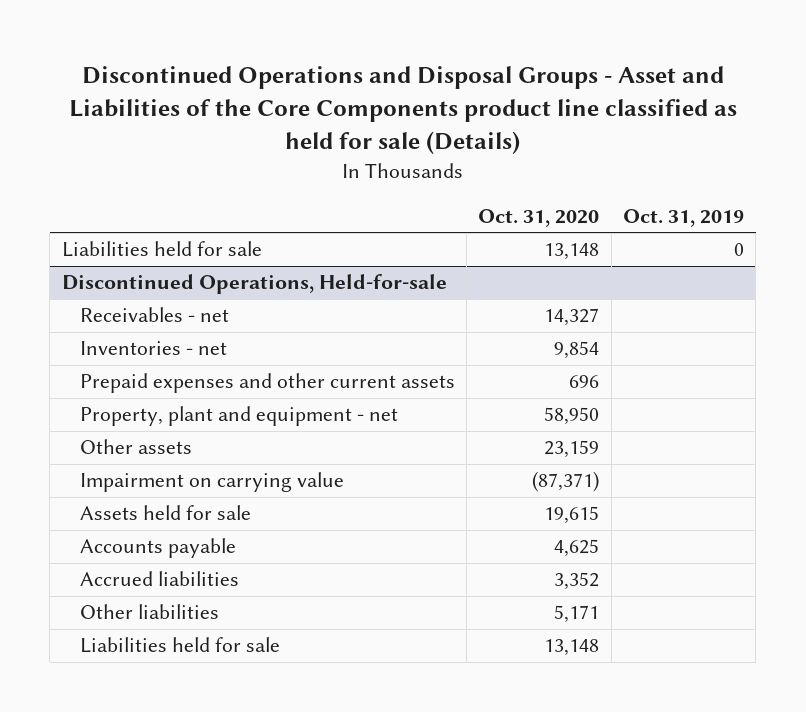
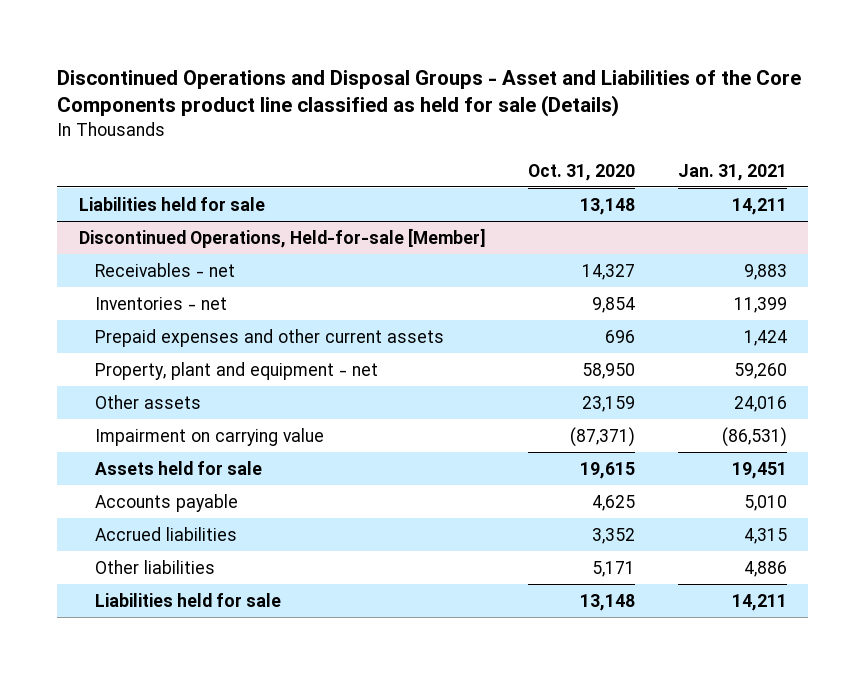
[623,208,745,227] Oct. 31, 2019 -> none
none -> [677,163,787,181] Jan. 31, 2021
[61,274,447,295] Discontinued Operations, Held-for-sale -> [78,227,486,248] Discontinued Operations, Held-for-sale [Member]

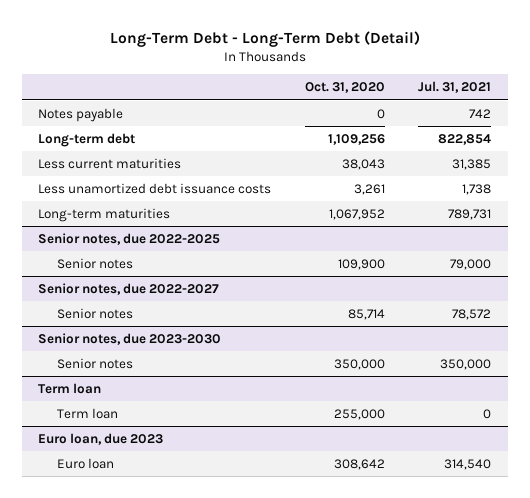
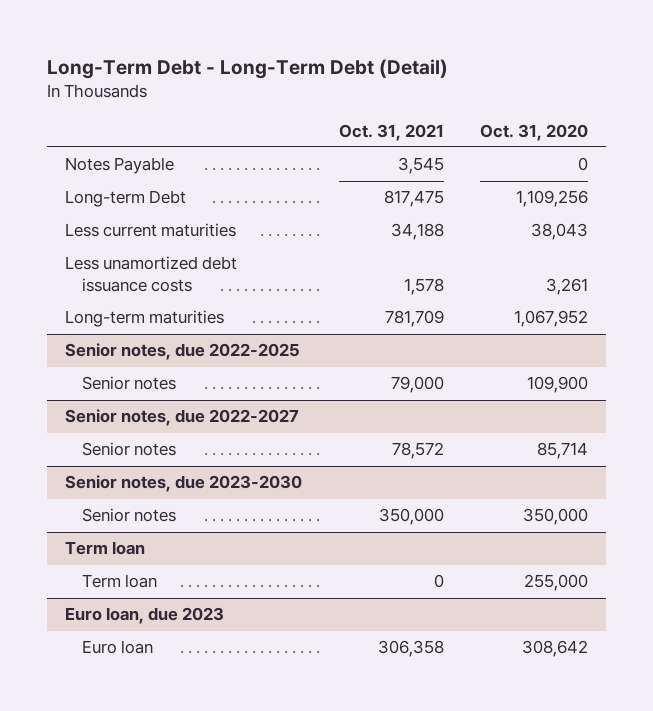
[418,81,492,94] Jul. 31, 2021 -> none
none -> [338,123,444,141] Oct. 31, 2021
[38,107,124,122] Notes payable -> [65,157,175,175] Notes Payable
[38,132,136,147] Long-term debt -> [65,190,187,208] Long-term Debt

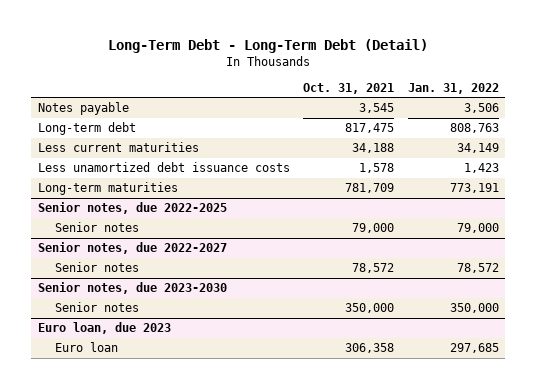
[479,123,588,141] Oct. 31, 2020 -> none
none -> [407,82,499,94] Jan. 31, 2022
[65,157,175,175] Notes Payable -> [38,102,130,116] Notes payable
[65,190,187,208] Long-term Debt -> [38,122,137,136] Long-term debt
[65,541,146,556] Term loan -> none
[82,574,158,589] Term loan -> none

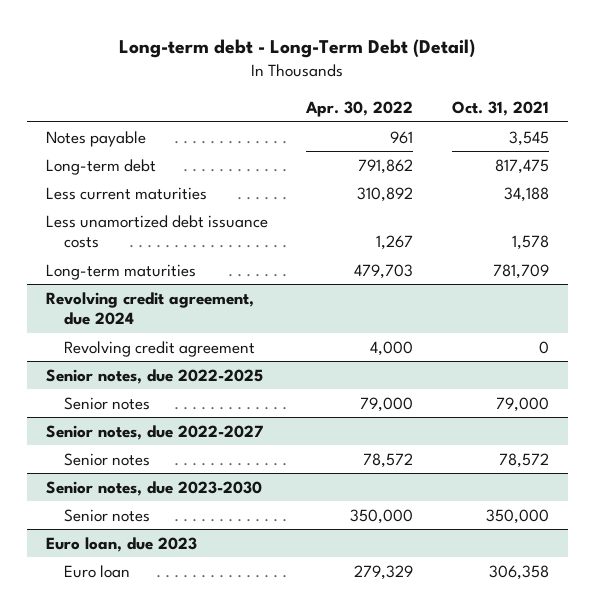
[108,38,429,53] Long-Term Debt - Long-Term Debt (Detail) -> [119,39,476,59] Long-term debt - Long-Term Debt (Detail)
[407,82,499,94] Jan. 31, 2022 -> none
none -> [305,101,414,118] Apr. 30, 2022
none -> [45,291,254,325] Revolving credit agreement, due 2024
none -> [63,340,255,357] Revolving credit agreement

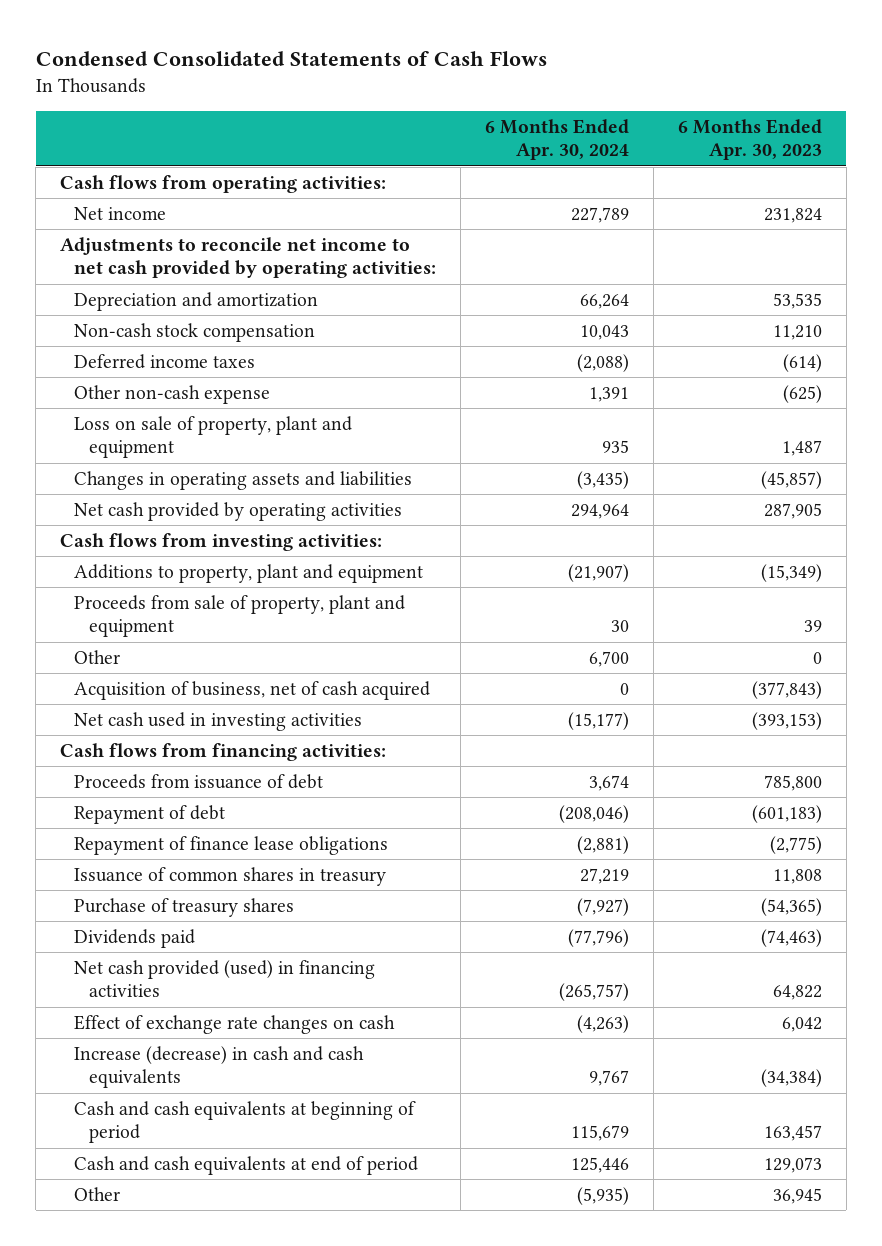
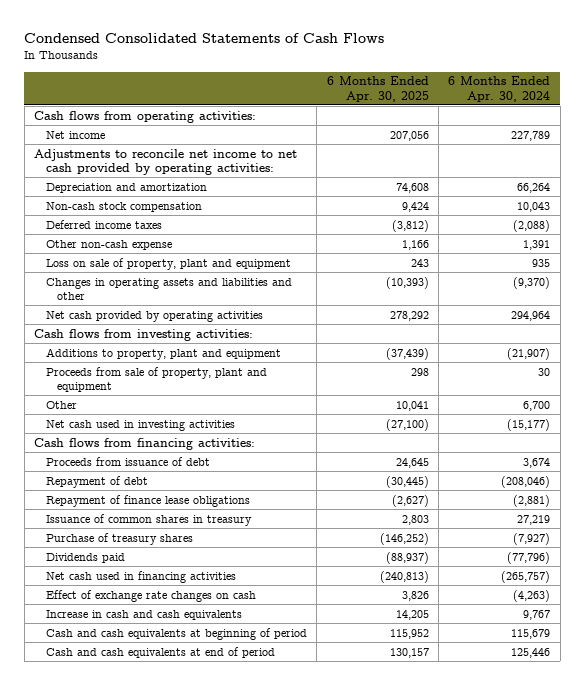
[678,118,823,161] 6 Months Ended Apr. 30, 2023 -> none
none -> [326,76,429,102] 6 Months Ended Apr. 30, 2025
[74,470,413,490] Changes in operating assets and liabilities -> [45,277,292,300] Changes in operating assets and liabilities and other
[577,470,630,489] (3,435) -> [513,276,551,289] (9,370)
[74,680,431,700] Acquisition of business, net of cash acquired -> none
[74,959,376,998] Net cash provided (used) in financing activities -> [45,570,236,583] Net cash used in financing activities
[74,1045,365,1089] Increase (decrease) in cash and cash equivalents -> [45,609,242,620] Increase in cash and cash equivalents
[74,1186,121,1201] Other -> none

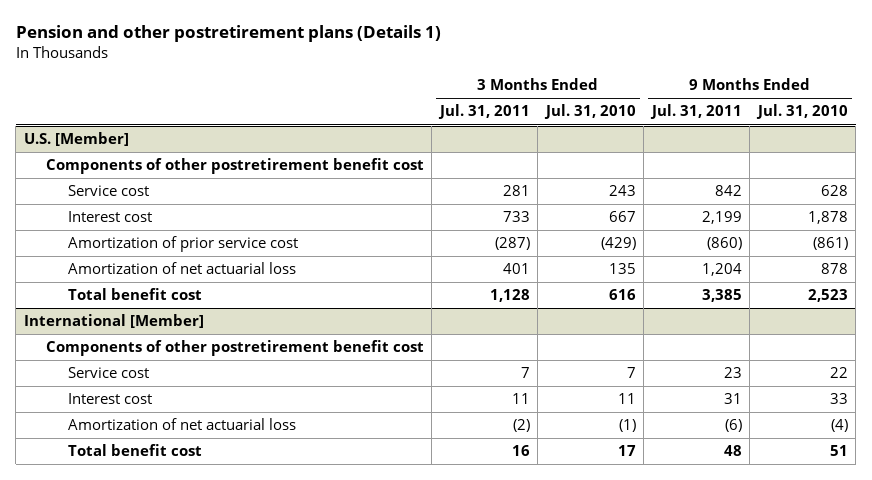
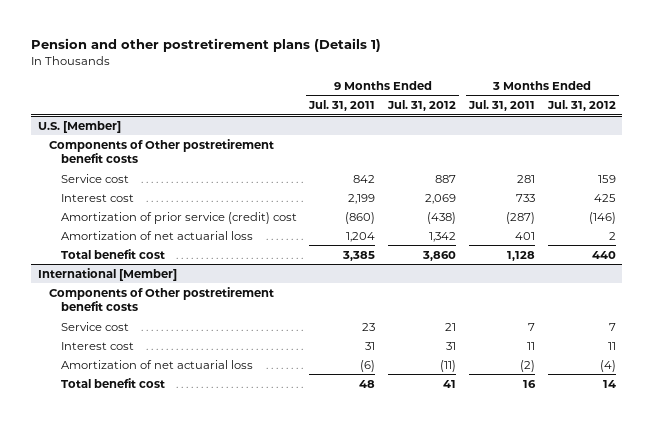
[543,104,636,120] Jul. 31, 2010 -> none
[755,104,848,120] Jul. 31, 2010 -> none
none -> [387,100,457,112] Jul. 31, 2012
none -> [546,100,616,112] Jul. 31, 2012
[45,158,424,175] Components of other postretirement benefit cost -> [49,138,275,164] Components of Other postretirement benefit costs
[67,236,298,253] Amortization of prior service cost -> [60,211,297,224] Amortization of prior service (credit) cost
[45,340,424,357] Components of other postretirement benefit cost -> [49,286,275,312] Components of Other postretirement benefit costs

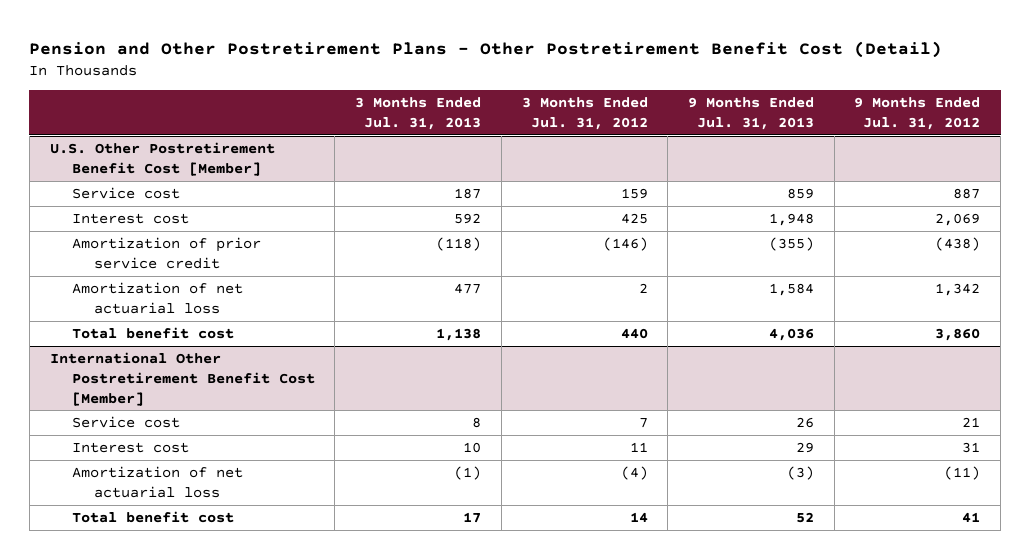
[31,38,382,53] Pension and other postretirement plans (Details 1) -> [29,40,943,58] Pension and Other Postretirement Plans - Other Postretirement Benefit Cost (Detail)
[308,100,376,112] Jul. 31, 2011 -> none
[467,100,535,112] Jul. 31, 2011 -> none
none -> [355,97,482,131] 3 Months Ended Jul. 31, 2013
none -> [687,97,814,131] 9 Months Ended Jul. 31, 2013
[37,120,121,133] U.S. [Member] -> none
[49,138,275,164] Components of Other postretirement benefit costs -> none
none -> [49,141,275,176] U.S. Other Postretirement Benefit Cost [Member]
[60,211,297,224] Amortization of prior service (credit) cost -> [71,236,261,269] Amortization of prior service credit
[37,267,177,281] International [Member] -> none
[49,286,275,312] Components of Other postretirement benefit costs -> none
none -> [49,351,315,406] International Other Postretirement Benefit Cost [Member]

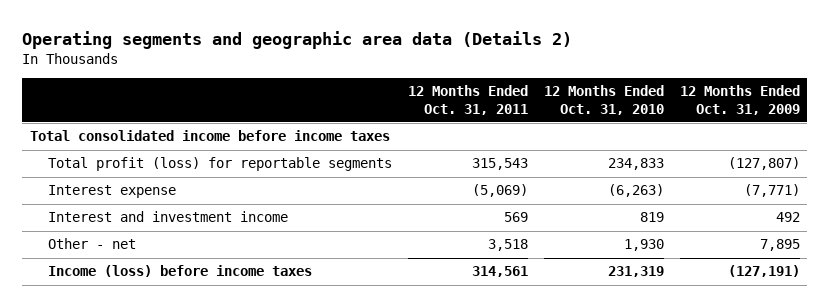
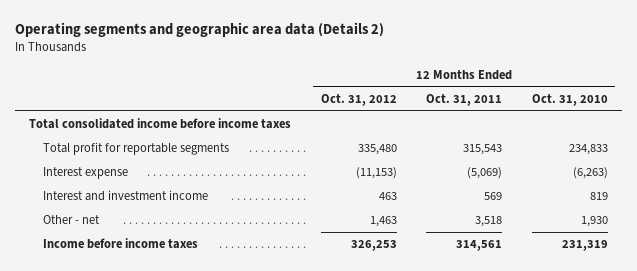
[679,85,800,115] 12 Months Ended Oct. 31, 2009 -> none
none -> [320,93,397,106] Oct. 31, 2012
[48,157,393,172] Total profit (loss) for reportable segments -> [43,141,230,155] Total profit for reportable segments
[48,265,313,278] Income (loss) before income taxes -> [43,237,199,249] Income before income taxes

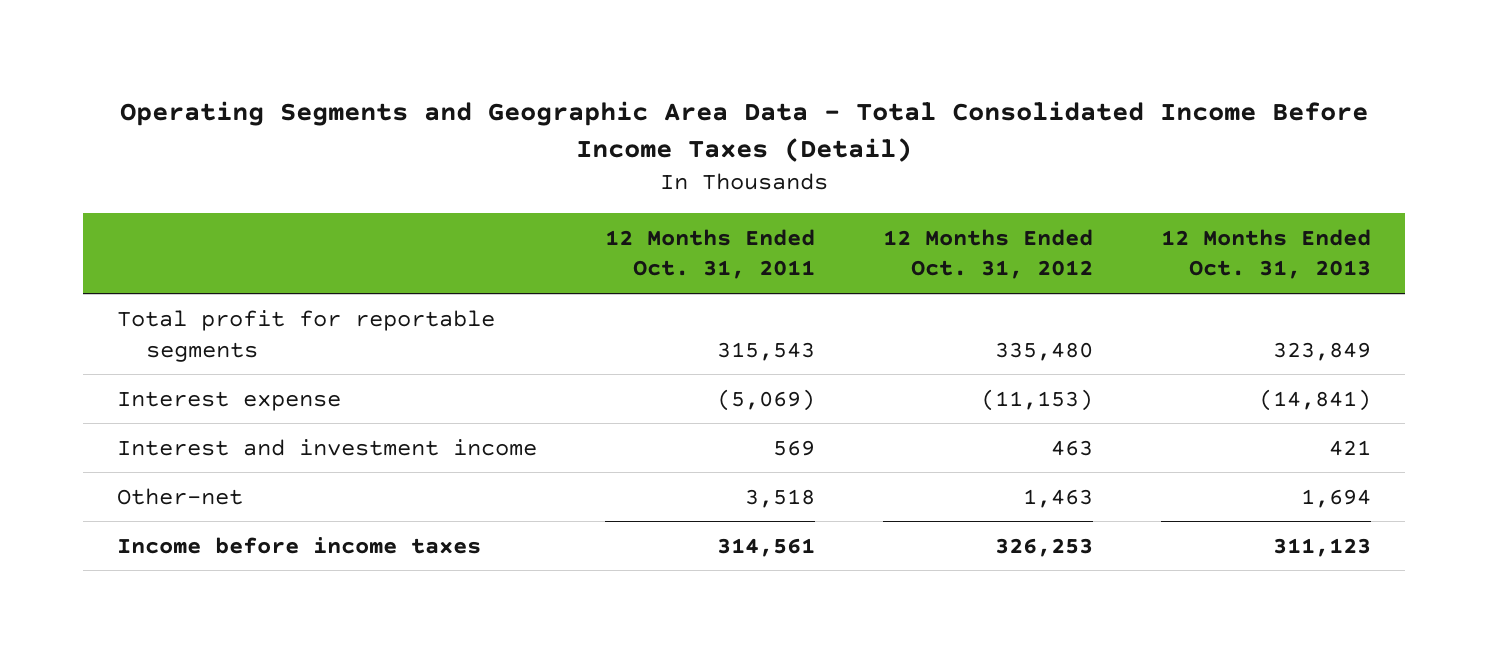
[14,21,384,37] Operating segments and geographic area data (Details 2) -> [119,100,1368,162] Operating Segments and Geographic Area Data - Total Consolidated Income Before Income Taxes (Detail)
[531,93,608,106] Oct. 31, 2010 -> none
none -> [1161,228,1372,280] 12 Months Ended Oct. 31, 2013
[29,117,292,129] Total consolidated income before income taxes -> none
[43,214,101,224] Other - net -> [116,487,243,505] Other-net

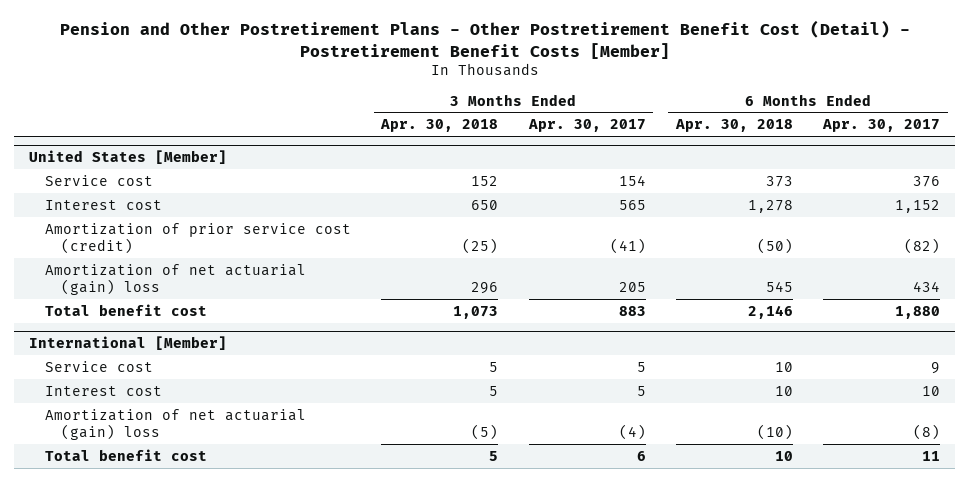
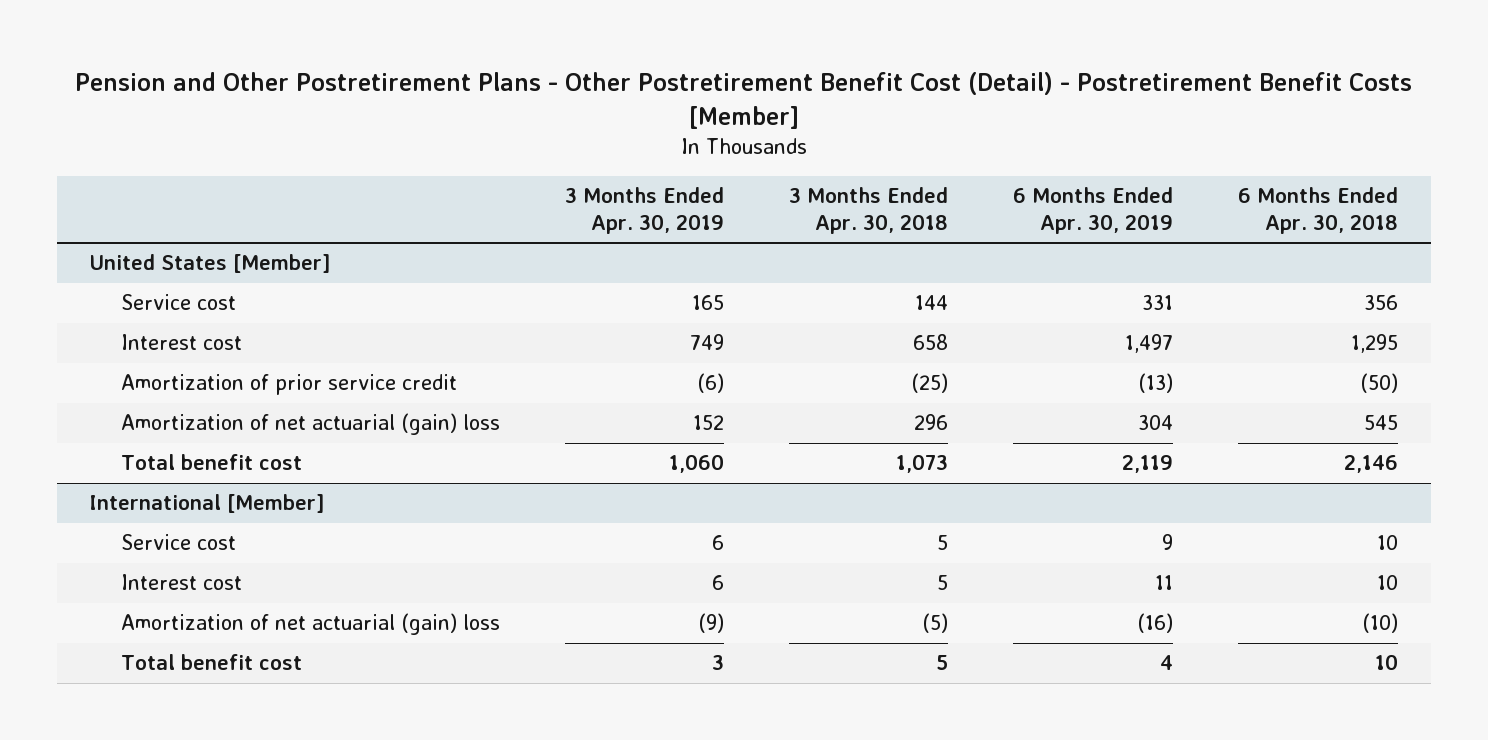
[527,119,646,133] Apr. 30, 2017 -> none
[822,119,941,133] Apr. 30, 2017 -> none
none -> [565,187,725,234] 3 Months Ended Apr. 30, 2019
none -> [1013,187,1174,234] 6 Months Ended Apr. 30, 2019
[471,175,499,186] 152 -> [915,295,949,311] 144
[765,175,793,187] 373 -> [1364,295,1399,311] 356
[471,199,499,210] 650 -> [913,334,949,351] 658
[747,199,793,213] 1,278 -> [1351,334,1399,354] 1,295
[44,222,351,254] Amortization of prior service cost (credit) -> [121,374,458,396] Amortization of prior service credit

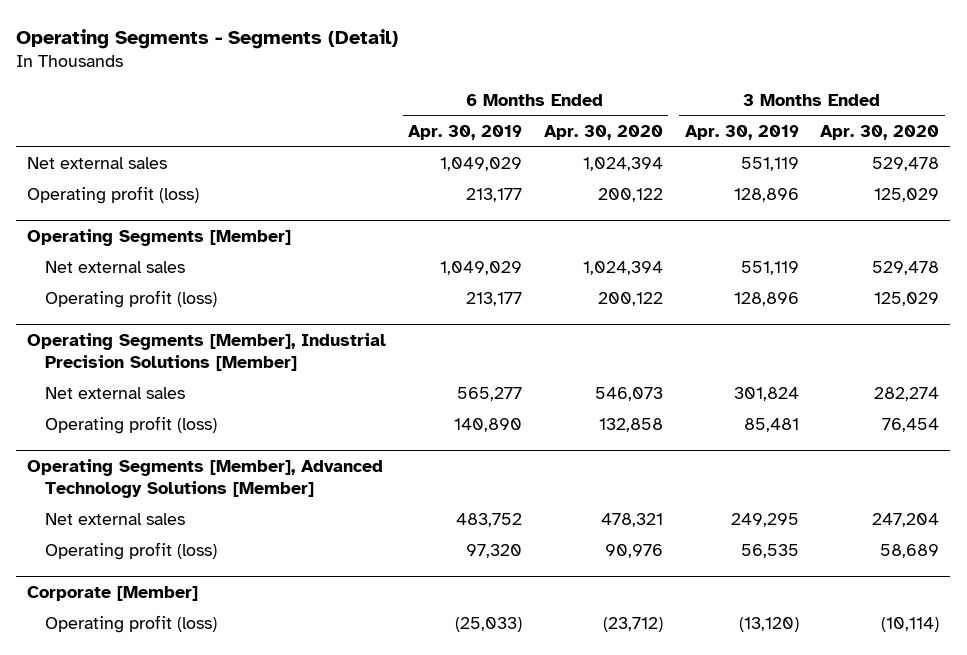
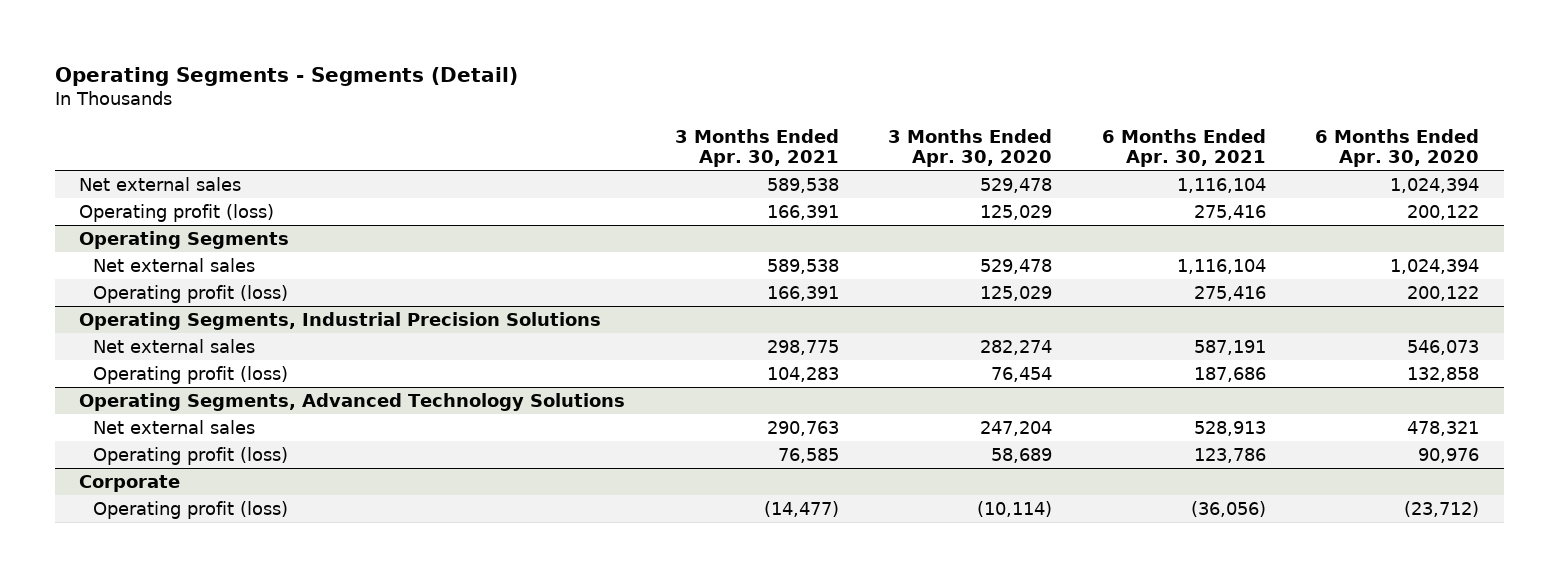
[408,125,523,141] Apr. 30, 2019 -> none
[684,125,799,141] Apr. 30, 2019 -> none
none -> [674,128,839,168] 3 Months Ended Apr. 30, 2021
none -> [1101,128,1266,168] 6 Months Ended Apr. 30, 2021
[27,229,292,247] Operating Segments [Member] -> [79,230,290,249] Operating Segments
[27,333,387,372] Operating Segments [Member], Industrial Precision Solutions [Member] -> [79,311,602,330] Operating Segments, Industrial Precision Solutions
[27,459,384,499] Operating Segments [Member], Advanced Technology Solutions [Member] -> [79,392,626,411] Operating Segments, Advanced Technology Solutions
[27,586,199,602] Corporate [Member] -> [79,474,181,492] Corporate

